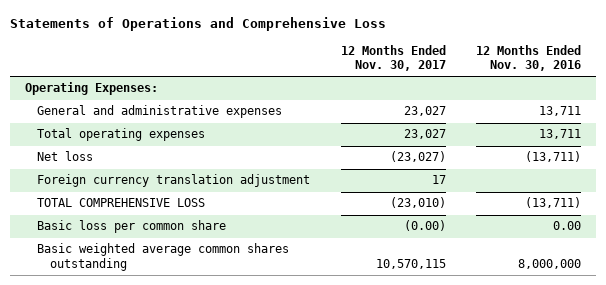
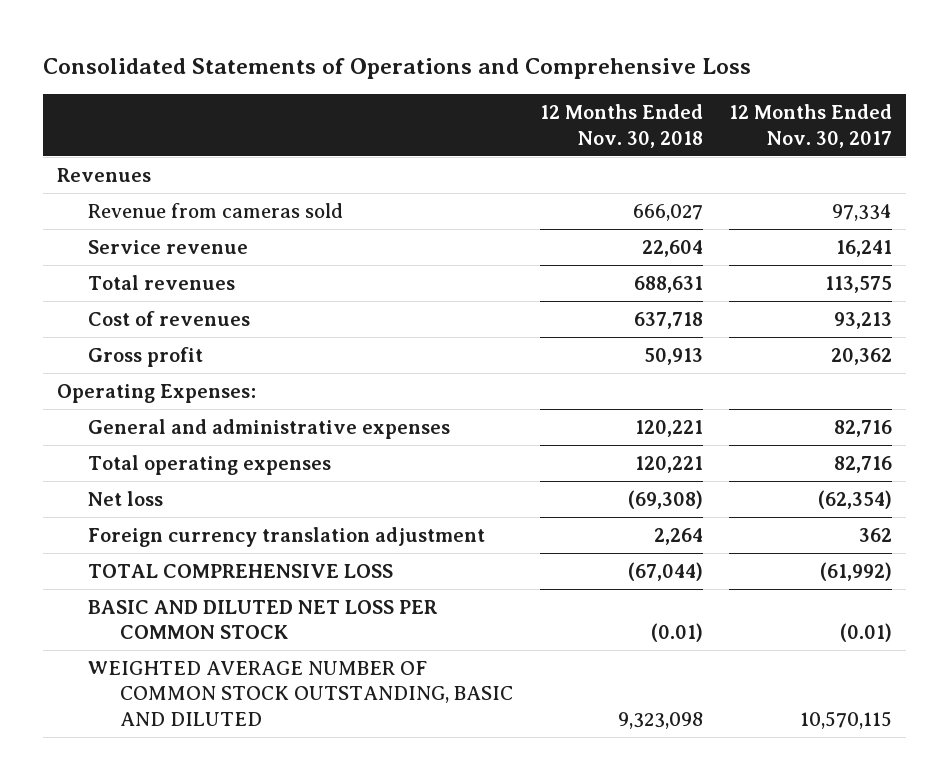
[10,16,387,31] Statements of Operations and Comprehensive Loss -> [43,58,752,80] Consolidated Statements of Operations and Comprehensive Loss
[476,44,582,71] 12 Months Ended Nov. 30, 2016 -> none
none -> [539,104,703,148] 12 Months Ended Nov. 30, 2018
none -> [56,167,151,182] Revenues
none -> [88,202,344,218] Revenue from cameras sold
none -> [88,239,249,254] Service revenue
none -> [88,274,236,290] Total revenues
none -> [88,310,251,326] Cost of revenues
none -> [88,346,204,367] Gross profit
[403,106,446,117] 23,027 -> [834,419,893,437] 82,716
[403,129,446,140] 23,027 -> [834,455,893,473] 82,716
[389,151,446,163] (23,027) -> [818,489,893,509] (62,354)
[431,175,446,185] 17 -> [859,527,893,542] 362
[389,197,446,209] (23,010) -> [820,561,893,581] (61,992)
[37,220,227,234] Basic loss per common share -> [88,599,439,640] BASIC AND DILUTED NET LOSS PER COMMON STOCK
[403,220,446,232] (0.00) -> [840,623,893,643] (0.01)
[37,243,290,271] Basic weighted average common shares outstanding -> [88,660,513,726] WEIGHTED AVERAGE NUMBER OF COMMON STOCK OUTSTANDING, BASIC AND DILUTED

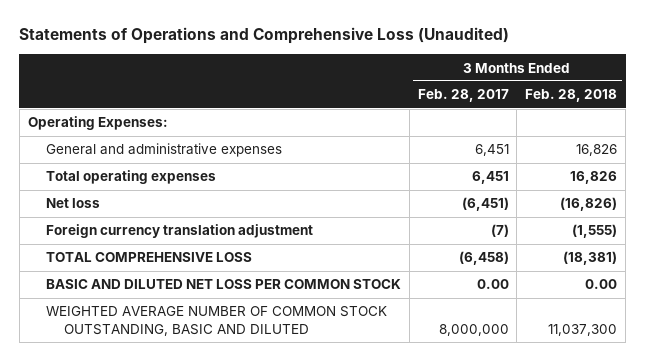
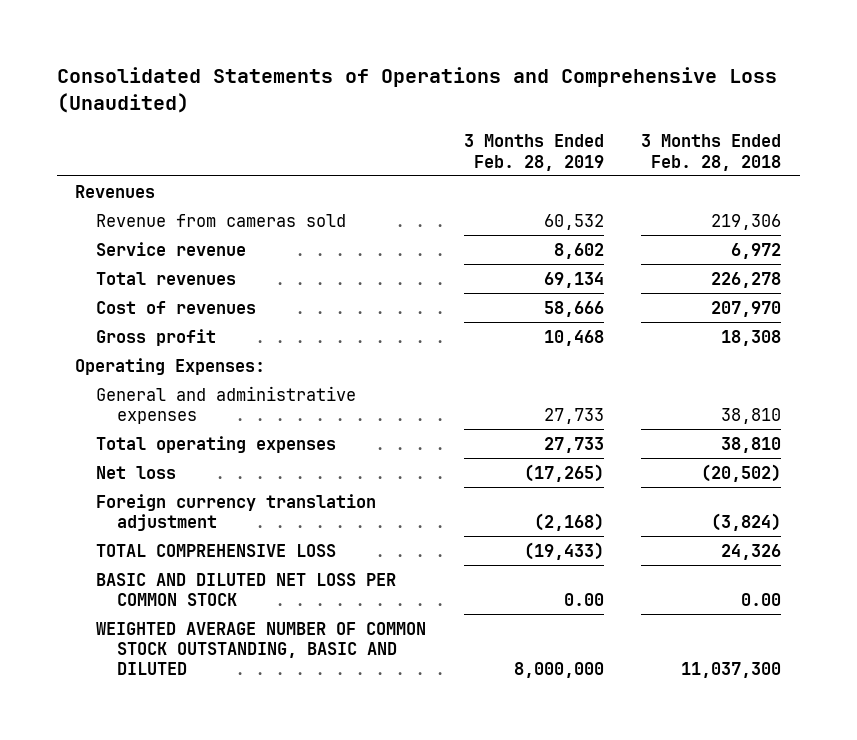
[19,27,510,45] Statements of Operations and Comprehensive Loss (Unaudited) -> [56,67,777,113] Consolidated Statements of Operations and Comprehensive Loss (Unaudited)
[417,89,509,103] Feb. 28, 2017 -> none
none -> [463,134,604,171] 3 Months Ended Feb. 28, 2019
none -> [75,184,156,198] Revenues
none -> [96,213,347,227] Revenue from cameras sold
none -> [96,241,247,256] Service revenue
none -> [96,271,237,285] Total revenues
none -> [96,300,257,314] Cost of revenues
none -> [96,328,217,346] Gross profit
[576,144,618,157] 16,826 -> [721,407,782,424] 38,810
[570,171,618,185] 16,826 -> [721,436,782,453] 38,810
[560,197,618,212] (16,826) -> [701,463,782,482] (20,502)
[572,224,618,239] (1,555) -> [711,512,782,531] (3,824)
[563,251,618,266] (18,381) -> [721,543,782,560] 24,326

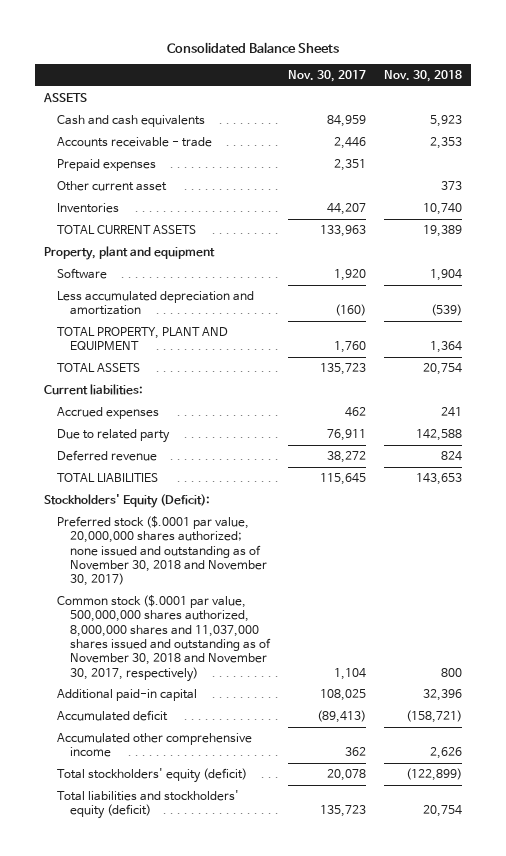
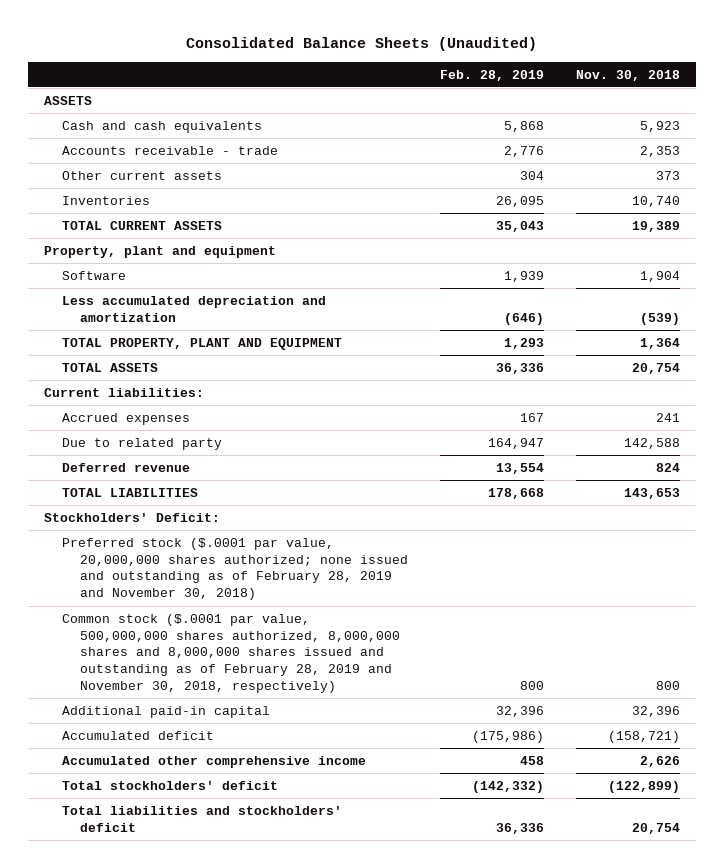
[167,42,340,54] Consolidated Balance Sheets -> [185,37,537,52] Consolidated Balance Sheets (Unaudited)
[287,70,366,83] Nov. 30, 2017 -> none
none -> [440,69,545,81] Feb. 28, 2019
[57,158,157,171] Prepaid expenses -> none
[57,180,168,191] Other current asset -> [62,171,223,181] Other current assets
[44,493,211,508] Stockholders' Equity (Deficit): -> [43,513,220,523] Stockholders' Deficit:
[57,515,268,587] Preferred stock ($.0001 par value, 20,000,000 shares authorized; none issued and outstanding as of November 30, 2018 and November 30, 2017) -> [62,538,409,601] Preferred stock ($.0001 par value, 20,000,000 shares authorized; none issued and outstanding as of February 28, 2019 and November 30, 2018)
[57,594,272,682] Common stock ($.0001 par value, 500,000,000 shares authorized, 8,000,000 shares and 11,037,000 shares issued and outstanding as of November 30, 2018 and November 30, 2017, respectively) -> [62,614,401,693] Common stock ($.0001 par value, 500,000,000 shares authorized, 8,000,000 shares and 8,000,000 shares issued and outstanding as of February 28, 2019 and November 30, 2018, respectively)
[57,767,248,783] Total stockholders' equity (deficit) -> [62,781,279,791] Total stockholders' deficit
[57,789,240,820] Total liabilities and stockholders' equity (deficit) -> [62,806,343,832] Total liabilities and stockholders' deficit

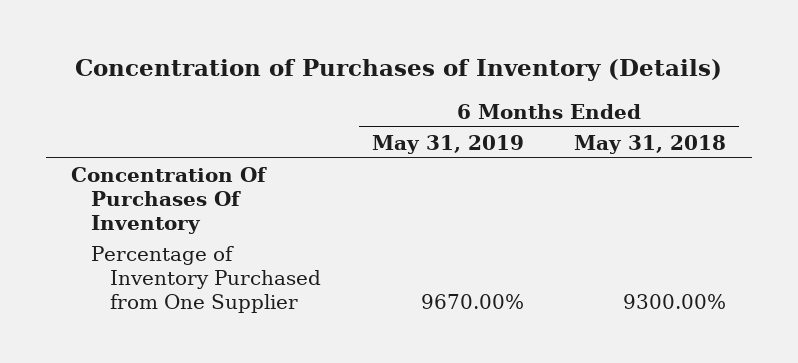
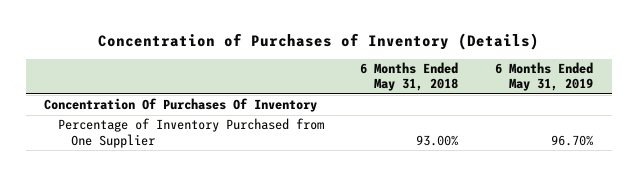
[420,294,524,310] 9670.00% -> [551,134,594,146] 96.70%
[623,294,727,310] 9300.00% -> [416,134,459,146] 93.00%

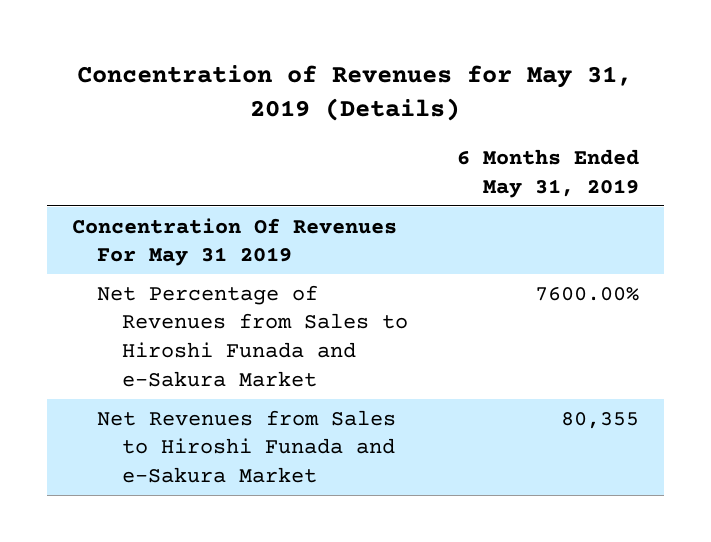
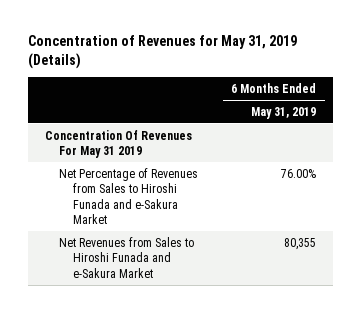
[534,286,639,301] 7600.00% -> [281,168,317,178] 76.00%

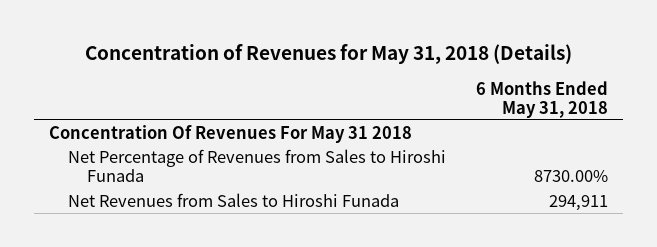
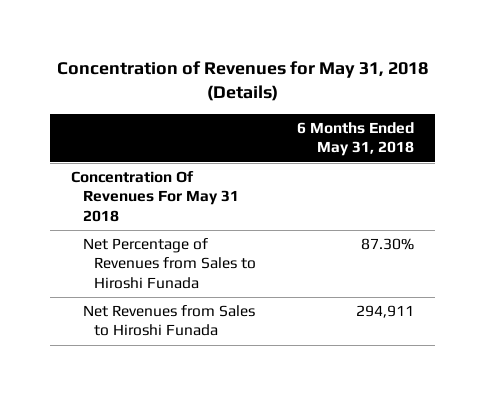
[533,170,608,183] 8730.00% -> [361,238,415,251] 87.30%

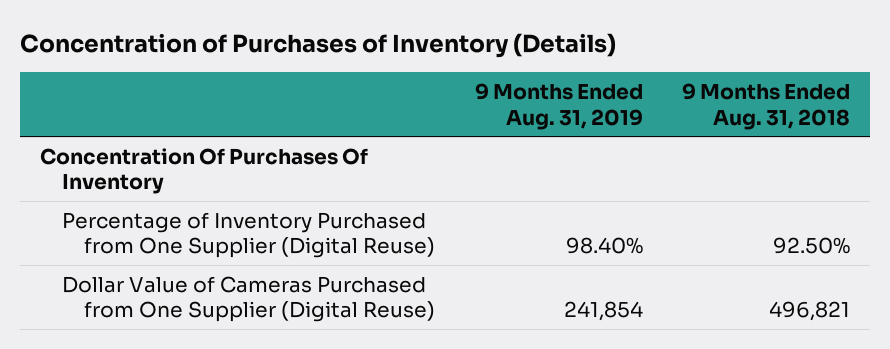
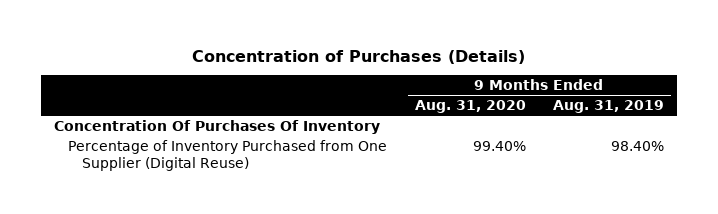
[20,33,617,59] Concentration of Purchases of Inventory (Details) -> [191,49,525,64] Concentration of Purchases (Details)
[681,83,850,130] 9 Months Ended Aug. 31, 2018 -> none
none -> [414,100,526,114] Aug. 31, 2020
[62,275,436,323] Dollar Value of Cameras Purchased from One Supplier (Digital Reuse) -> none

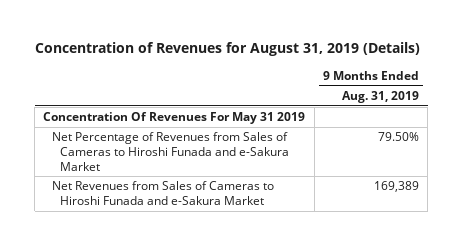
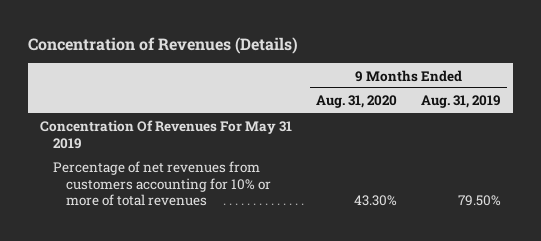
[34,42,420,57] Concentration of Revenues for August 31, 2019 (Details) -> [28,36,299,54] Concentration of Revenues (Details)
none -> [316,95,398,109] Aug. 31, 2020
[51,181,274,205] Net Revenues from Sales of Cameras to Hiroshi Funada and e-Sakura Market -> none
[51,132,290,171] Net Percentage of Revenues from Sales of Cameras to Hiroshi Funada and e-Sakura Market -> [53,161,272,207] Percentage of net revenues from customers accounting for 10% or more of total revenues

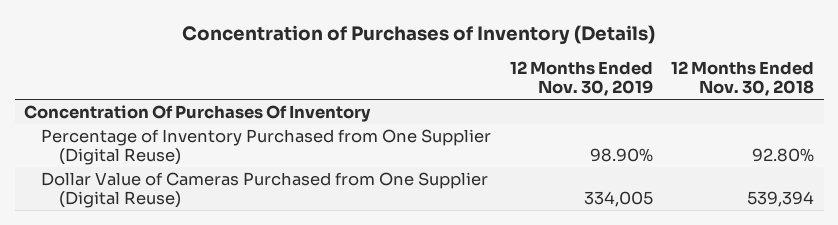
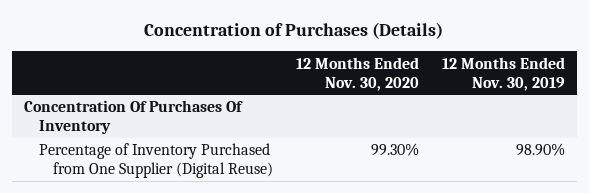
[182,24,656,45] Concentration of Purchases of Inventory (Details) -> [144,22,444,40] Concentration of Purchases (Details)
[671,61,815,97] 12 Months Ended Nov. 30, 2018 -> none
none -> [296,56,420,91] 12 Months Ended Nov. 30, 2020
[41,171,489,208] Dollar Value of Cameras Purchased from One Supplier (Digital Reuse) -> none

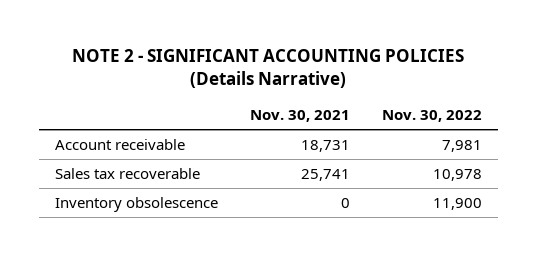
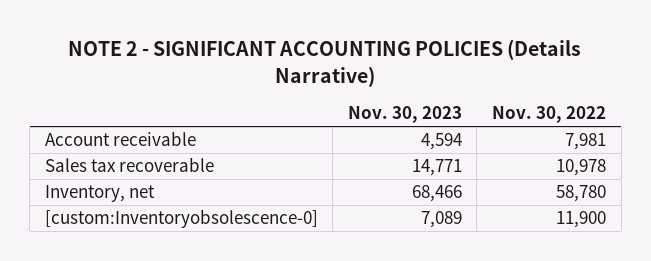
[249,109,350,122] Nov. 30, 2021 -> none
none -> [347,106,462,124] Nov. 30, 2023
none -> [44,185,155,203] Inventory, net
[54,196,218,212] Inventory obsolescence -> [44,209,318,229] [custom:Inventoryobsolescence-0]

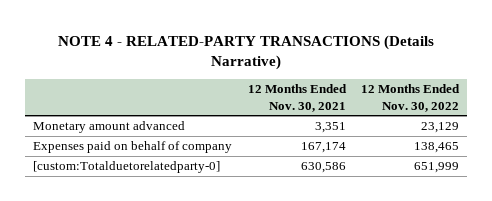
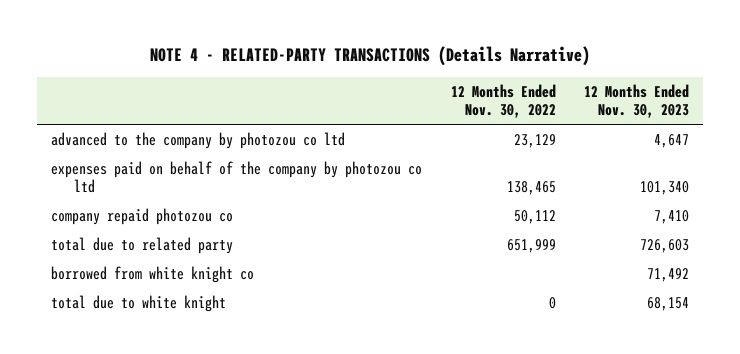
[247,84,347,112] 12 Months Ended Nov. 30, 2021 -> none
none -> [584,83,690,119] 12 Months Ended Nov. 30, 2023
[33,121,186,134] Monetary amount advanced -> [50,131,345,149] advanced to the company by photozou co ltd
[33,141,233,154] Expenses paid on behalf of company -> [50,160,422,194] expenses paid on behalf of the company by photozou co ltd
none -> [50,207,233,225] company repaid photozou co
[33,161,221,174] [custom:Totalduetorelatedparty-0] -> [50,236,233,254] total due to related party
none -> [50,265,254,283] borrowed from white knight co
none -> [50,294,226,312] total due to white knight

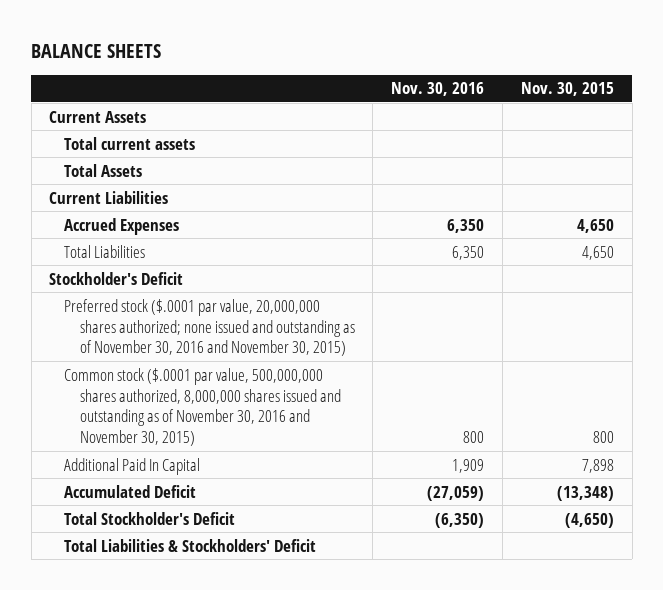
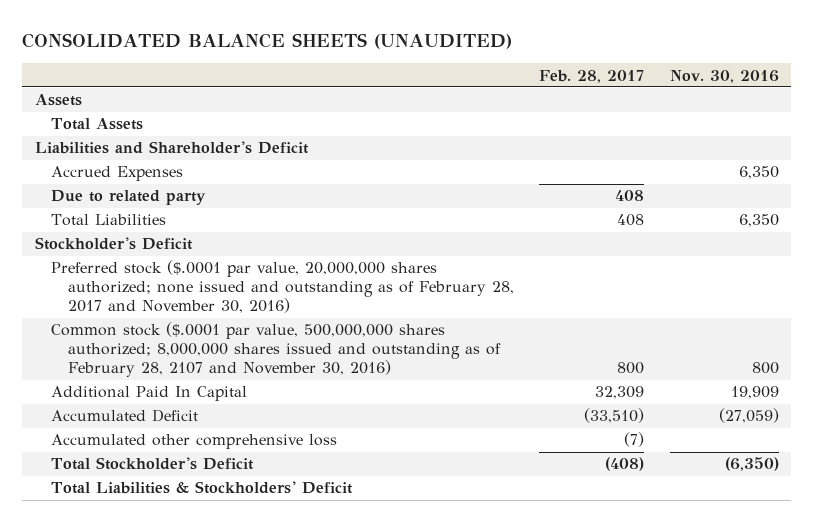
[31,43,162,58] BALANCE SHEETS -> [21,33,512,50] CONSOLIDATED BALANCE SHEETS (UNAUDITED)
[520,82,614,97] Nov. 30, 2015 -> none
none -> [539,69,645,83] Feb. 28, 2017
[64,136,196,150] Total current assets -> none
[49,110,147,123] Current Assets -> [34,94,82,107] Assets
[49,190,169,204] Current Liabilities -> [34,141,309,155] Liabilities and Shareholder's Deficit
none -> [51,190,207,206] Due to related party
[64,298,355,357] Preferred stock ($.0001 par value, 20,000,000 shares authorized; none issued and outstanding as of November 30, 2016 and November 30, 2015) -> [51,260,514,314] Preferred stock ($.0001 par value, 20,000,000 shares authorized; none issued and outstanding as of February 28, 2017 and November 30, 2016)
[64,367,341,447] Common stock ($.0001 par value, 500,000,000 shares authorized, 8,000,000 shares issued and outstanding as of November 30, 2016 and November 30, 2015) -> [51,322,501,378] Common stock ($.0001 par value, 500,000,000 shares authorized; 8,000,000 shares issued and outstanding as of February 28, 2107 and November 30, 2016)
[452,458,485,473] 1,909 -> [730,386,779,400] 19,909
none -> [51,434,338,450] Accumulated other comprehensive loss

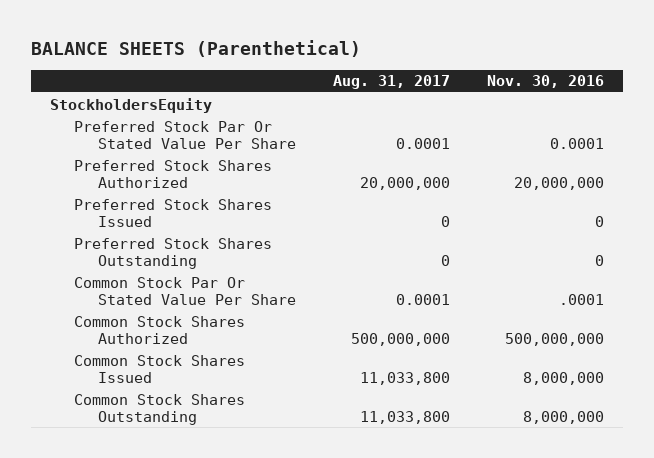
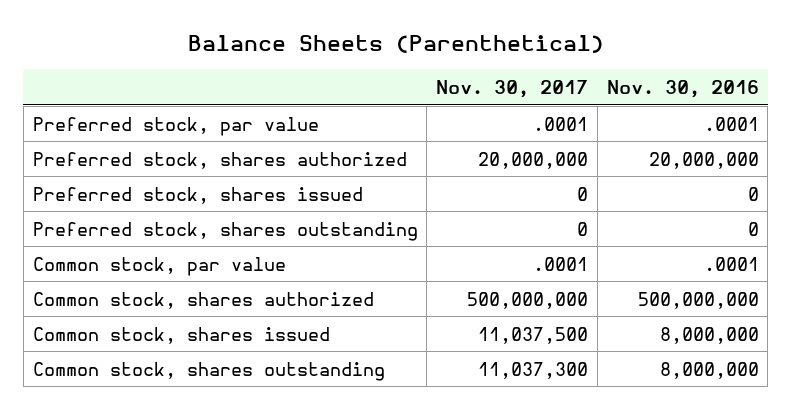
[31,39,362,57] BALANCE SHEETS (Parenthetical) -> [187,35,604,54] Balance Sheets (Parenthetical)
[332,75,450,90] Aug. 31, 2017 -> none
none -> [436,79,589,98] Nov. 30, 2017
[50,97,213,113] StockholdersEquity -> none
[73,120,296,149] Preferred Stock Par Or Stated Value Per Share -> [32,116,319,136] Preferred stock, par value
[550,137,605,149] 0.0001 -> [703,116,759,131] .0001
[73,159,272,188] Preferred Stock Shares Authorized -> [32,151,407,169] Preferred stock, shares authorized
[73,198,272,227] Preferred Stock Shares Issued -> [32,186,363,204] Preferred stock, shares issued
[73,237,272,269] Preferred Stock Shares Outstanding -> [32,221,418,241] Preferred stock, shares outstanding
[73,276,296,305] Common Stock Par Or Stated Value Per Share -> [32,256,286,276] Common stock, par value
[73,315,245,344] Common Stock Shares Authorized -> [32,291,374,309] Common stock, shares authorized
[73,354,245,383] Common Stock Shares Issued -> [32,326,330,344] Common stock, shares issued
[73,393,245,425] Common Stock Shares Outstanding -> [32,361,385,381] Common stock, shares outstanding

